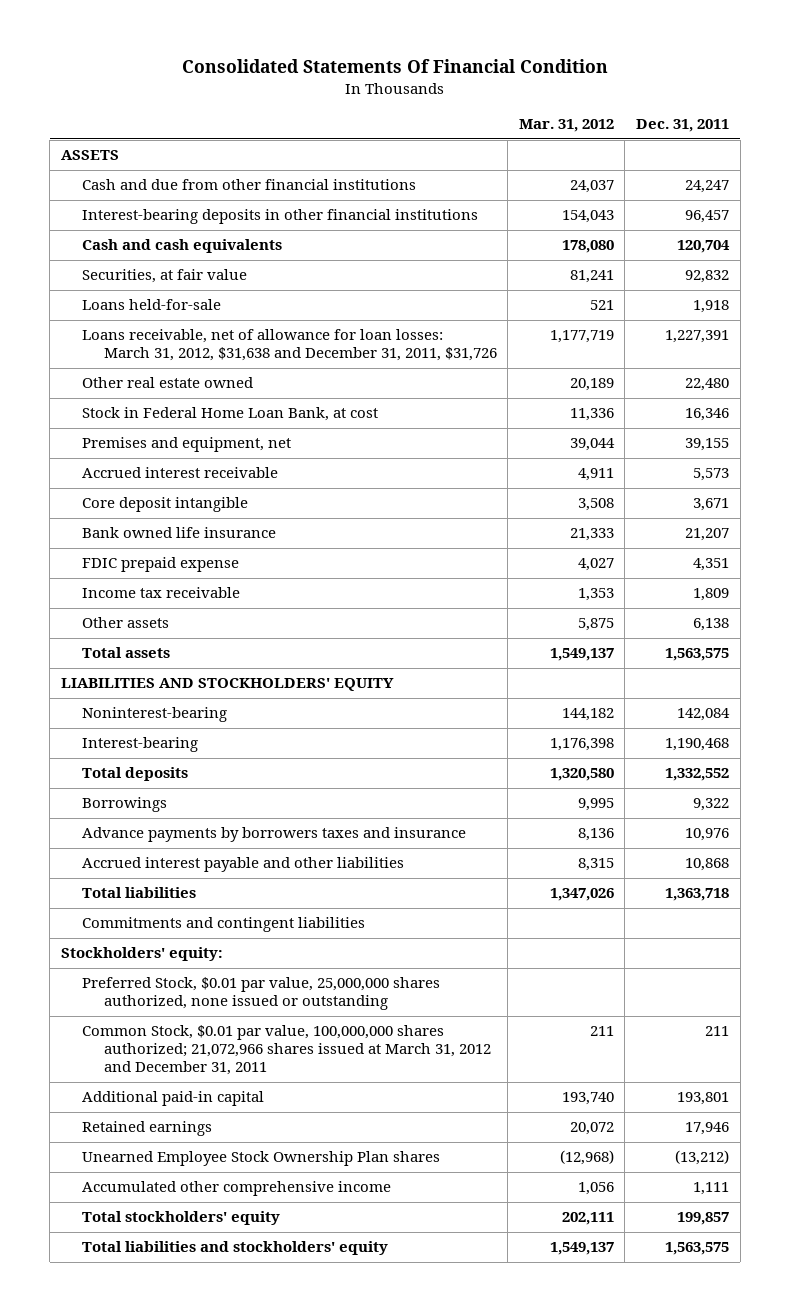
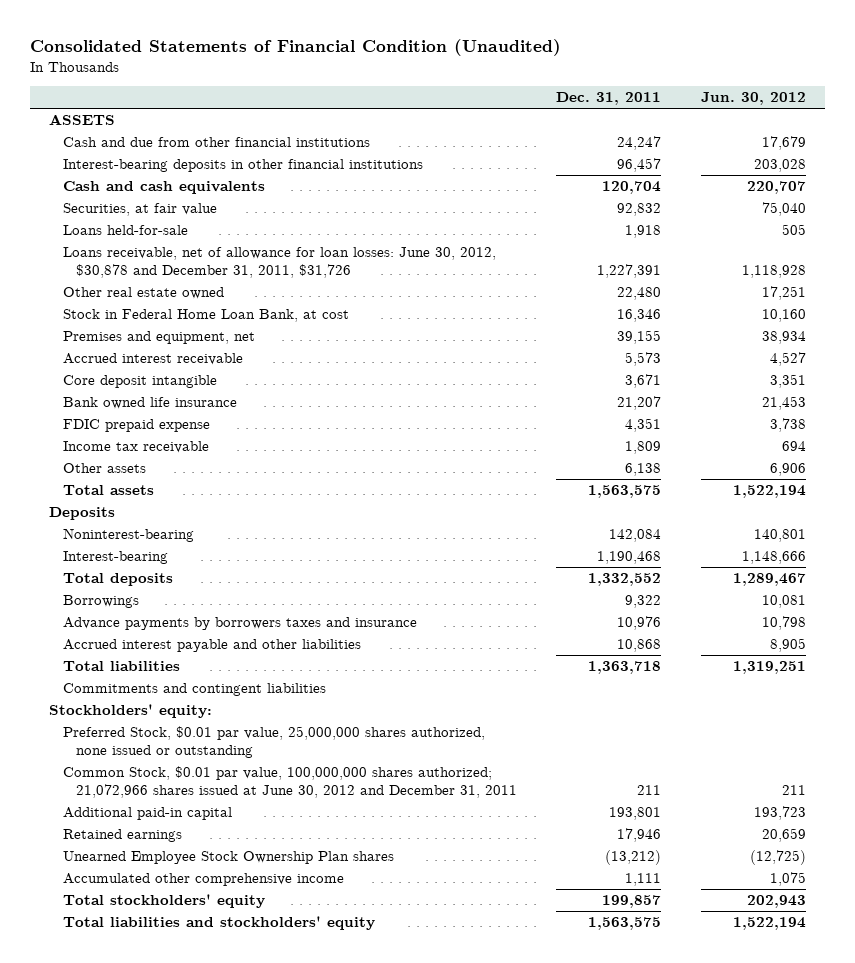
[181,59,608,74] Consolidated Statements Of Financial Condition -> [29,39,561,57] Consolidated Statements of Financial Condition (Unaudited)
[518,119,614,133] Mar. 31, 2012 -> none
none -> [700,92,806,106] Jun. 30, 2012
[82,329,497,362] Loans receivable, net of allowance for loan losses: March 31, 2012, $31,638 and December 31, 2011, $31,726 -> [62,247,496,278] Loans receivable, net of allowance for loan losses: June 30, 2012, $30,878 and December 31, 2011, $31,726
[60,678,394,692] LIABILITIES AND STOCKHOLDERS' EQUITY -> none
none -> [49,507,116,521] Deposits
[82,1025,491,1076] Common Stock, $0.01 par value, 100,000,000 shares authorized; 21,072,966 shares issued at March 31, 2012 and December 31, 2011 -> [62,766,518,798] Common Stock, $0.01 par value, 100,000,000 shares authorized; 21,072,966 shares issued at June 30, 2012 and December 31, 2011

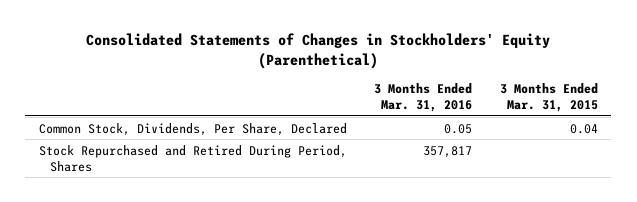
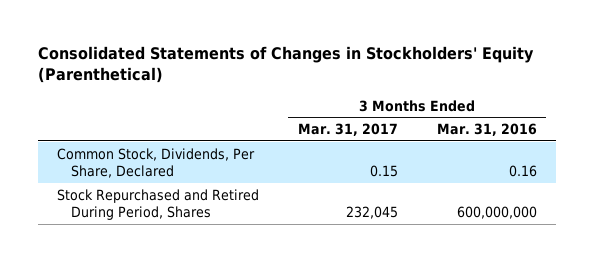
[499,83,598,113] 3 Months Ended Mar. 31, 2015 -> none
none -> [297,123,398,137] Mar. 31, 2017
[444,123,473,134] 0.05 -> [508,165,537,178] 0.16
[423,145,473,158] 357,817 -> [456,206,537,220] 600,000,000

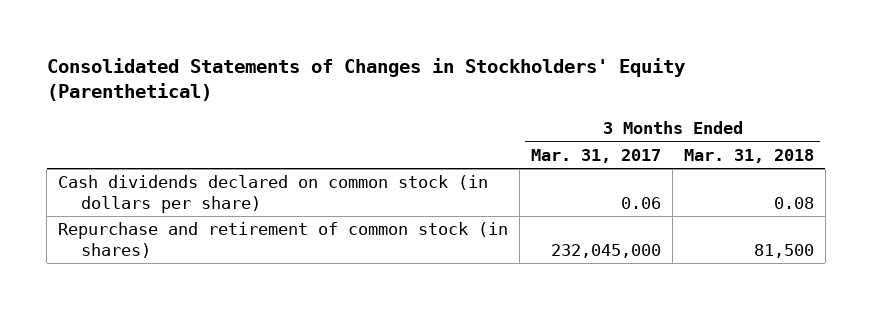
[436,123,537,137] Mar. 31, 2016 -> none
none -> [684,148,815,163] Mar. 31, 2018
[57,147,256,179] Common Stock, Dividends, Per Share, Declared -> [58,175,489,214] Cash dividends declared on common stock (in dollars per share)
[369,165,398,178] 0.15 -> [621,197,662,210] 0.06
[57,188,260,221] Stock Repurchased and Retired During Period, Shares -> [58,222,509,259] Repurchase and retirement of common stock (in shares)
[345,206,398,220] 232,045 -> [551,244,662,259] 232,045,000

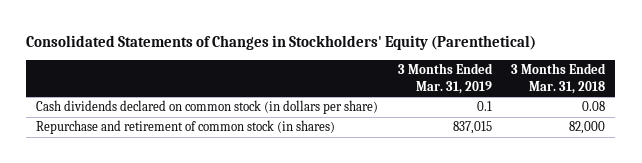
[531,148,662,163] Mar. 31, 2017 -> none
none -> [397,63,493,94] 3 Months Ended Mar. 31, 2019
[754,244,815,259] 81,500 -> [569,121,606,135] 82,000

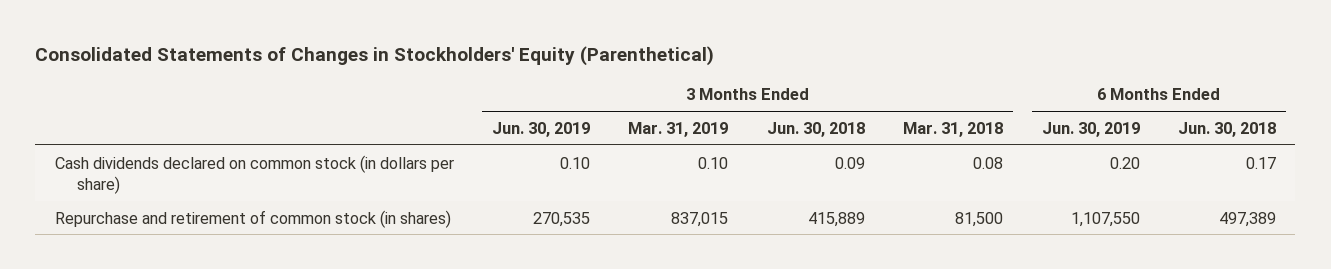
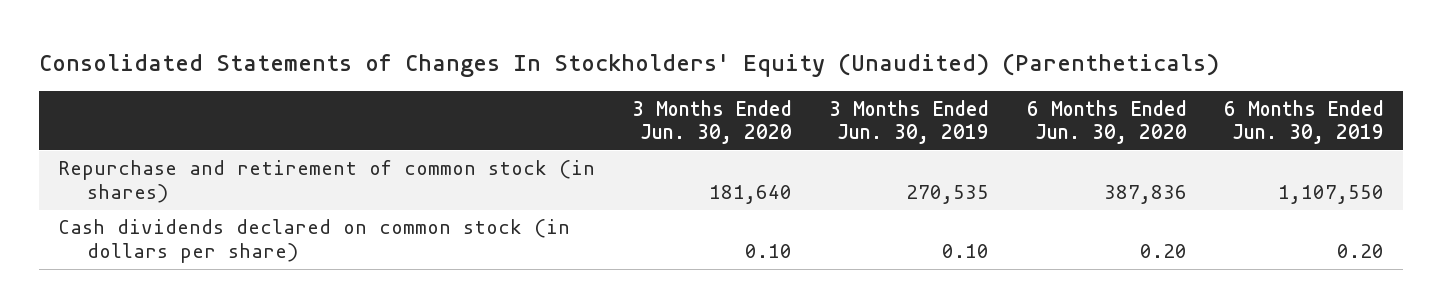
[35,46,715,67] Consolidated Statements of Changes in Stockholders' Equity (Parenthetical) -> [38,52,1219,77] Consolidated Statements of Changes In Stockholders' Equity (Unaudited) (Parentheticals)
[628,121,729,137] Mar. 31, 2019 -> none
[766,121,865,137] Jun. 30, 2018 -> none
[903,121,1004,137] Mar. 31, 2018 -> none
[1178,121,1277,137] Jun. 30, 2018 -> none
none -> [631,99,792,145] 3 Months Ended Jun. 30, 2020
none -> [1026,99,1187,145] 6 Months Ended Jun. 30, 2020
[54,154,454,194] Cash dividends declared on common stock (in dollars per share) -> [57,219,570,264] Cash dividends declared on common stock (in dollars per share)

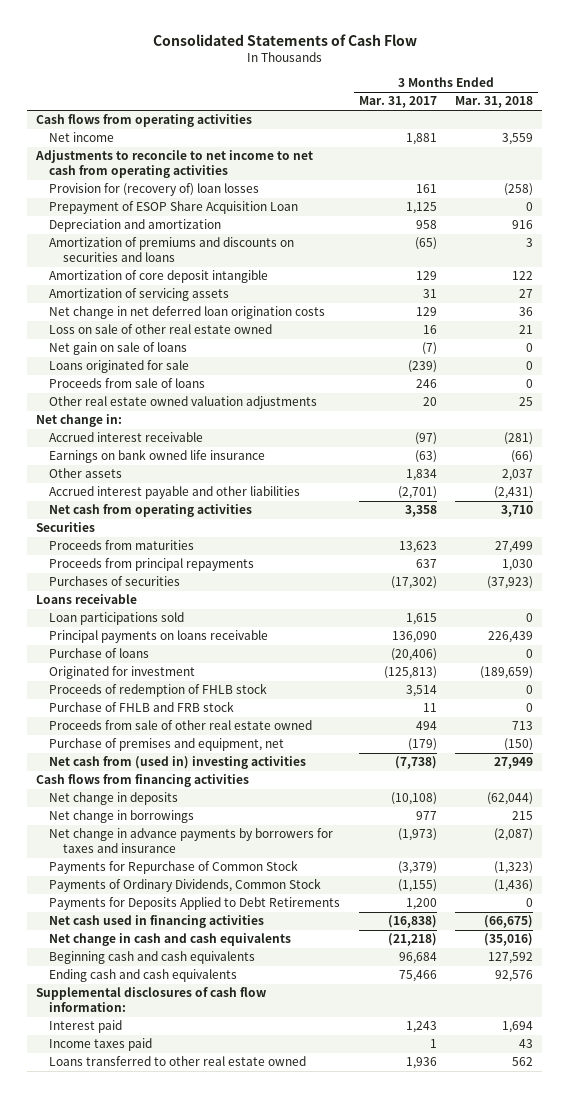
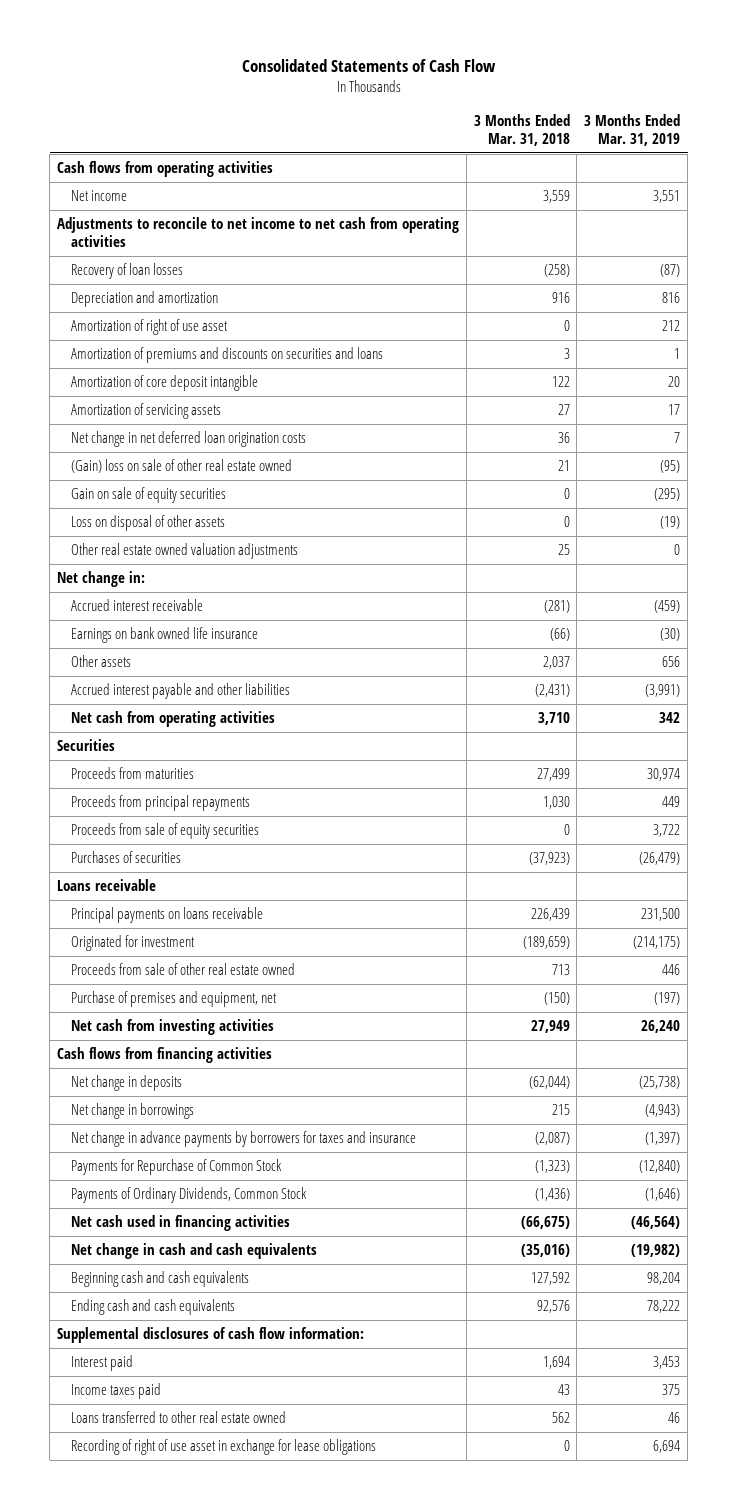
[358,96,437,109] Mar. 31, 2017 -> none
none -> [584,113,681,147] 3 Months Ended Mar. 31, 2019
[49,201,299,215] Prepayment of ESOP Share Acquisition Loan -> none
[49,183,260,197] Provision for (recovery of) loan losses -> [71,262,184,279] Recovery of loan losses
none -> [71,318,229,335] Amortization of right of use asset
[49,360,190,374] Loans originated for sale -> none
[49,378,206,389] Proceeds from sale of loans -> none
[49,324,273,335] Loss on sale of other real estate owned -> [71,458,293,473] (Gain) loss on sale of other real estate owned
[49,342,188,356] Net gain on sale of loans -> [71,486,227,503] Gain on sale of equity securities
none -> [71,514,226,531] Loss on disposal of other assets
none -> [71,822,260,839] Proceeds from sale of equity securities
[49,612,185,626] Loan participations sold -> none
[49,648,150,659] Purchase of loans -> none
[49,683,268,698] Proceeds of redemption of FHLB stock -> none
[49,701,235,713] Purchase of FHLB and FRB stock -> none
[49,756,307,770] Net cash from (used in) investing activities -> [71,1018,275,1035] Net cash from investing activities
[49,897,341,911] Payments for Deposits Applied to Debt Retirements -> none
none -> [71,1438,377,1455] Recording of right of use asset in exchange for lease obligations

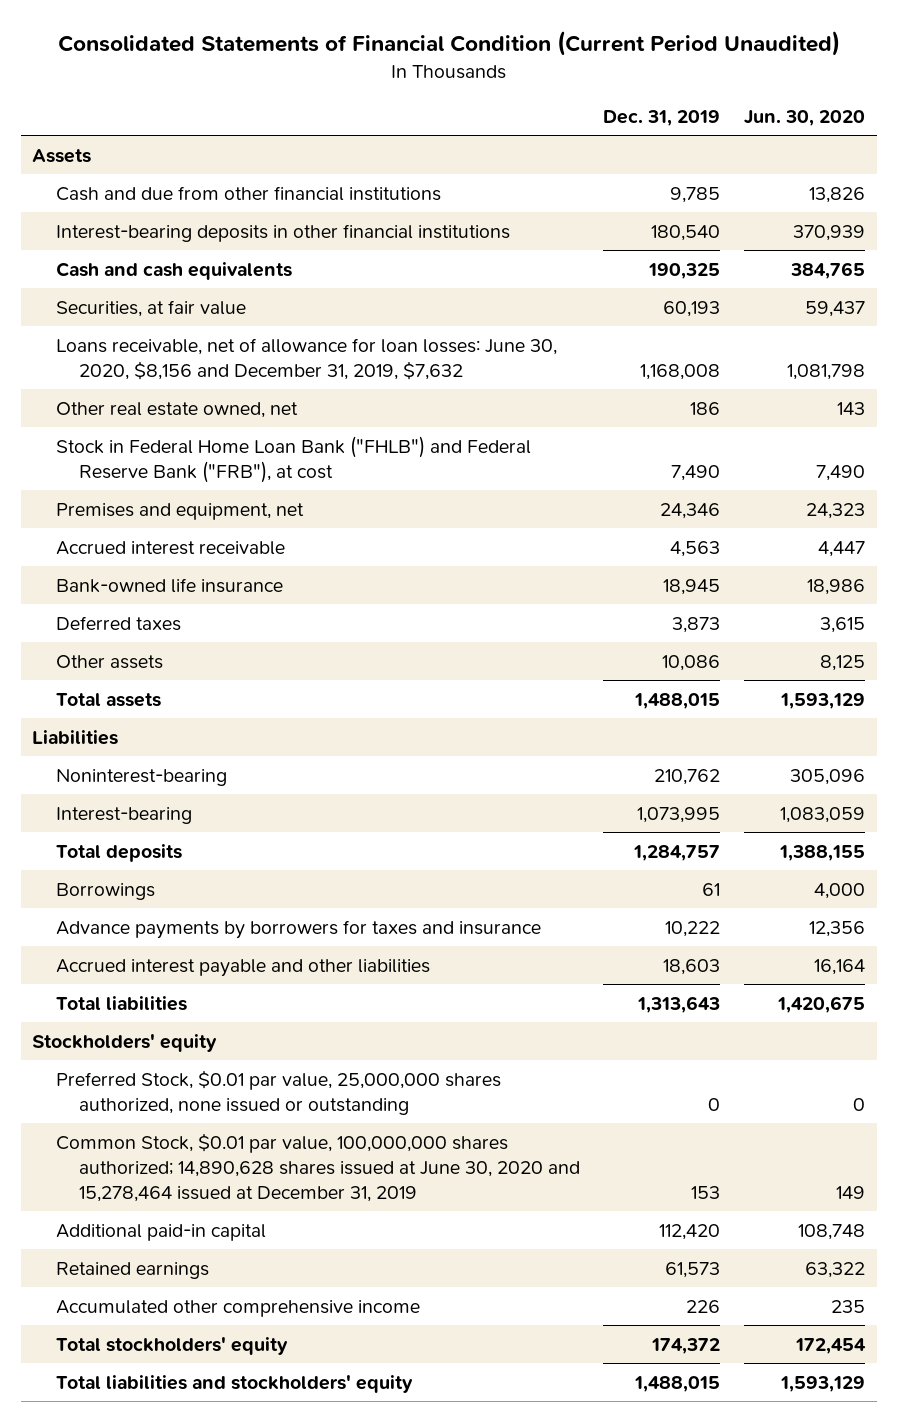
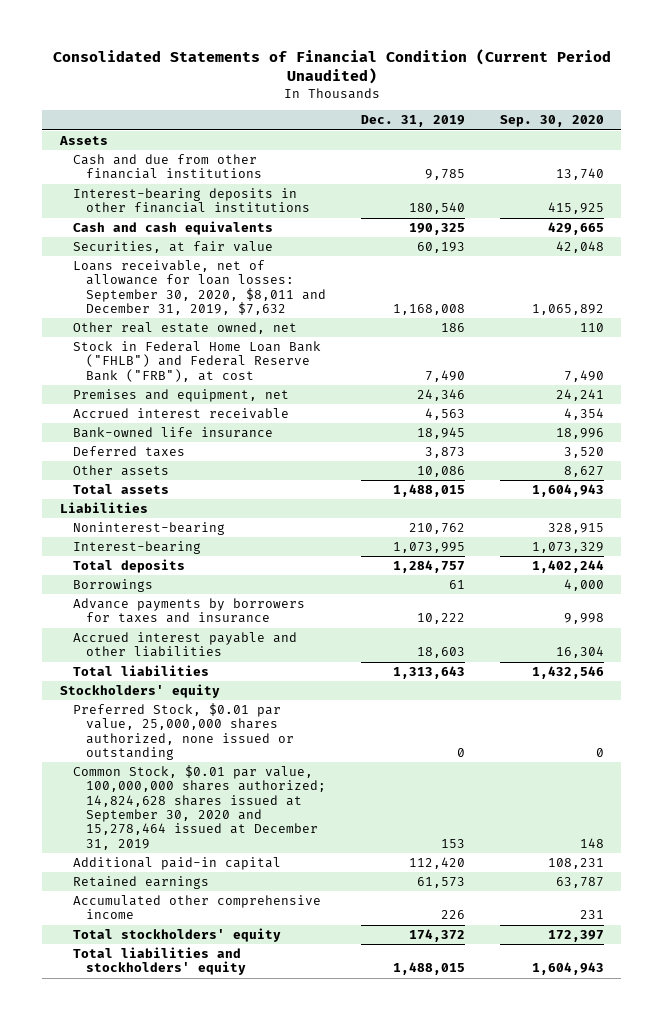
[743,109,865,126] Jun. 30, 2020 -> none
none -> [499,115,604,128] Sep. 30, 2020
[55,337,557,380] Loans receivable, net of allowance for loan losses: June 30, 2020, $8,156 and December 31, 2019, $7,632 -> [72,260,327,316] Loans receivable, net of allowance for loan losses: September 30, 2020, $8,011 and December 31, 2019, $7,632
[55,1132,580,1203] Common Stock, $0.01 par value, 100,000,000 shares authorized; 14,890,628 shares issued at June 30, 2020 and 15,278,464 issued at December 31, 2019 -> [72,765,327,850] Common Stock, $0.01 par value, 100,000,000 shares authorized; 14,824,628 shares issued at September 30, 2020 and 15,278,464 issued at December 31, 2019

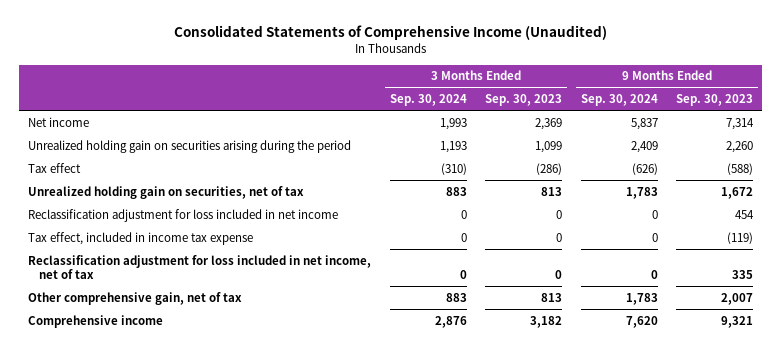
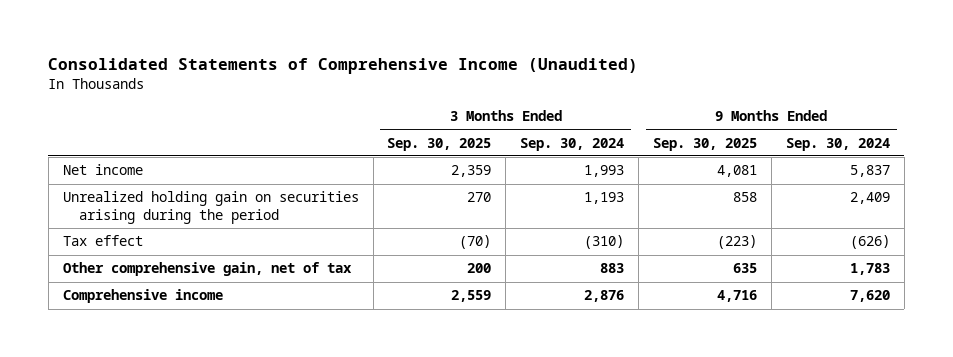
[485,94,563,107] Sep. 30, 2023 -> none
[676,94,754,107] Sep. 30, 2023 -> none
none -> [387,137,492,151] Sep. 30, 2025
none -> [653,137,758,151] Sep. 30, 2025
[28,185,305,199] Unrealized holding gain on securities, net of tax -> none
[28,208,339,222] Reclassification adjustment for loss included in net income -> none
[28,231,254,245] Tax effect, included in income tax expense -> none
[28,254,372,280] Reclassification adjustment for loss included in net income, net of tax -> none

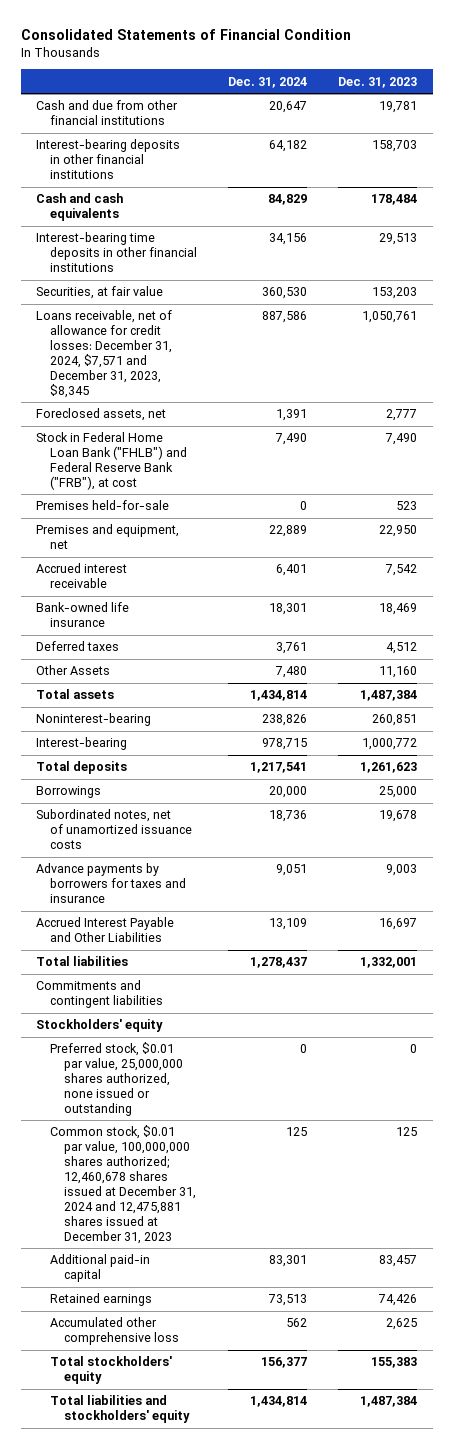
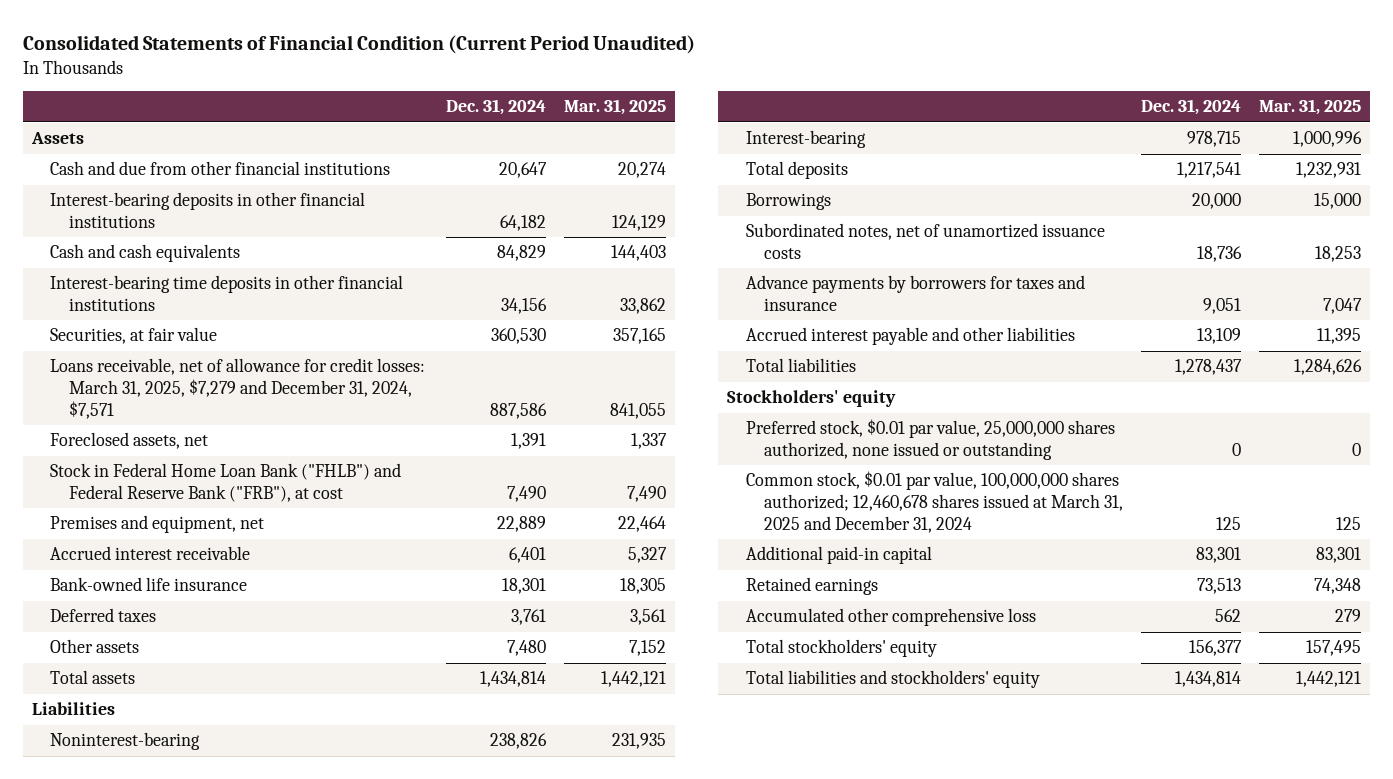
[21,29,352,41] Consolidated Statements of Financial Condition -> [22,34,695,54] Consolidated Statements of Financial Condition (Current Period Unaudited)
[338,76,418,88] Dec. 31, 2023 -> none
none -> [563,99,666,116] Mar. 31, 2025
none -> [30,132,84,145] Assets
[36,310,173,398] Loans receivable, net of allowance for credit losses: December 31, 2024, $7,571 and December 31, 2023, $8,345 -> [50,358,426,419] Loans receivable, net of allowance for credit losses: March 31, 2025, $7,279 and December 31, 2024, $7,571
[36,500,170,511] Premises held-for-sale -> none
[36,665,111,676] Other Assets -> [50,639,140,654] Other assets
none -> [31,702,115,716] Liabilities
[36,917,175,943] Accrued Interest Payable and Other Liabilities -> [745,327,1075,346] Accrued interest payable and other liabilities
[36,980,164,1009] Commitments and contingent liabilities -> none
[50,1125,197,1244] Common stock, $0.01 par value, 100,000,000 shares authorized; 12,460,678 shares issued at December 31, 2024 and 12,475,881 shares issued at December 31, 2023 -> [745,471,1124,533] Common stock, $0.01 par value, 100,000,000 shares authorized; 12,460,678 shares issued at March 31, 2025 and December 31, 2024

